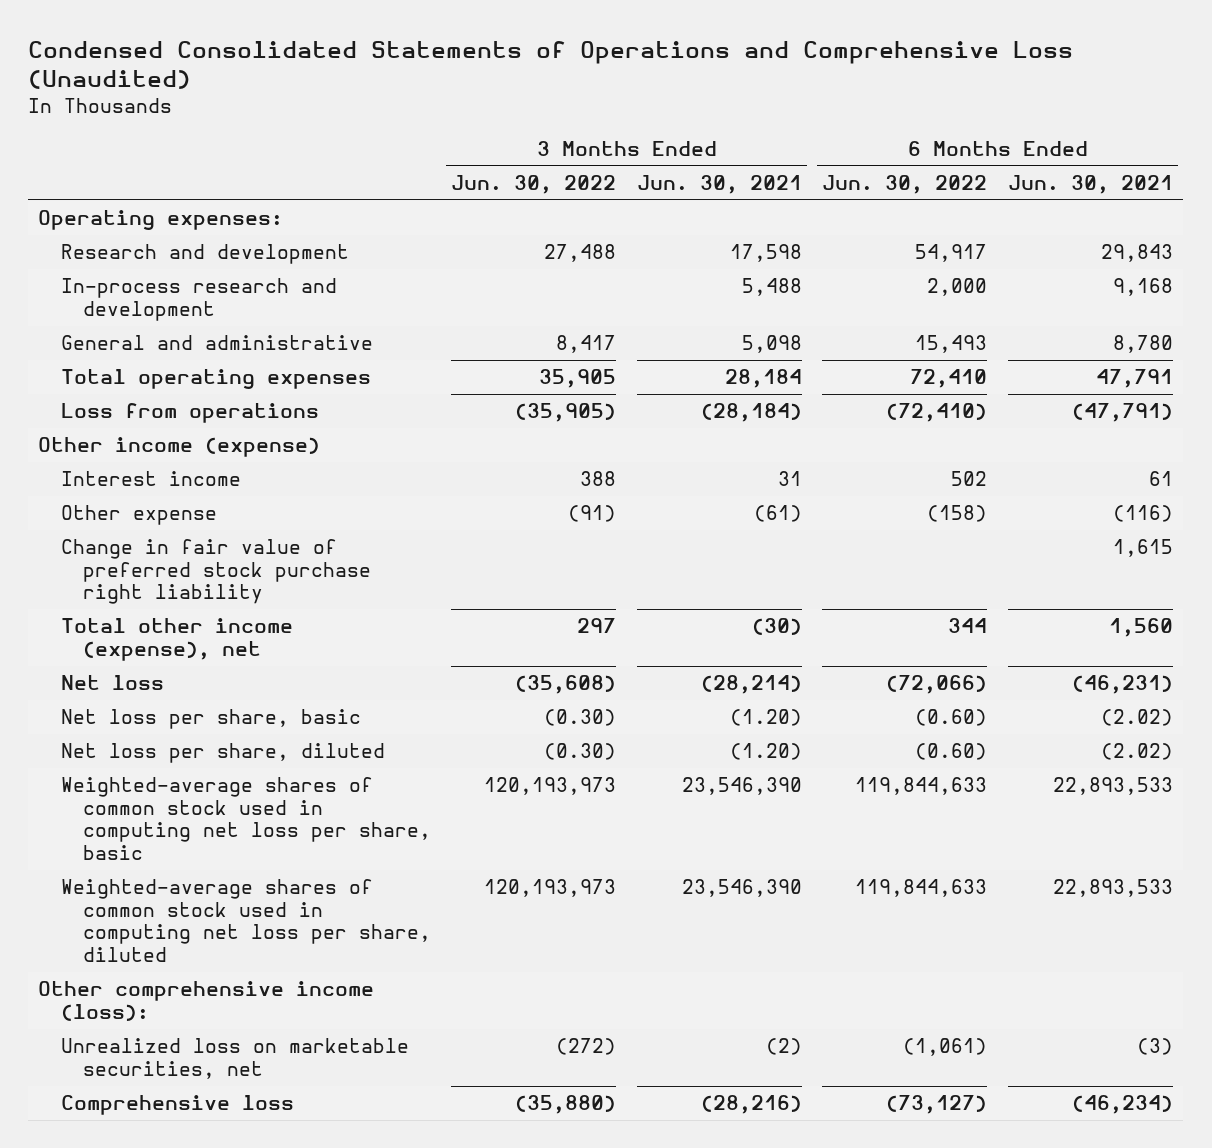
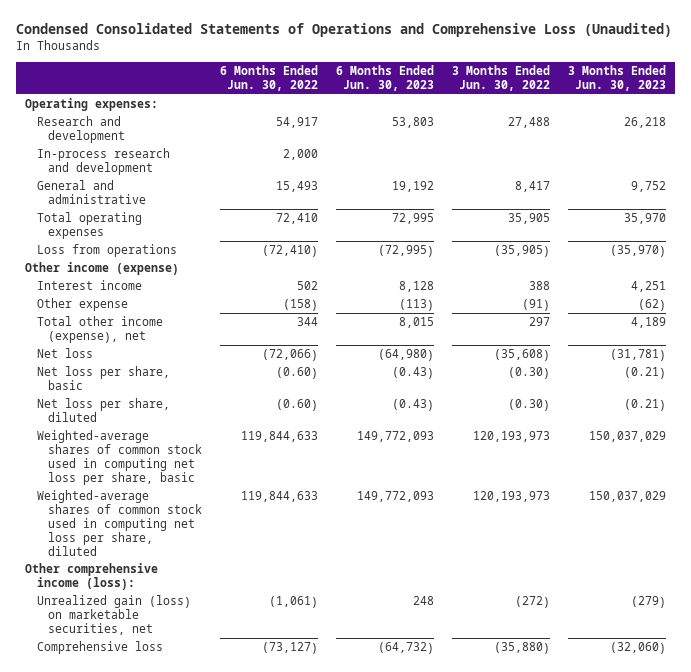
[636,175,802,195] Jun. 30, 2021 -> none
[1008,175,1174,195] Jun. 30, 2021 -> none
none -> [336,64,435,91] 6 Months Ended Jun. 30, 2023
none -> [568,64,667,91] 3 Months Ended Jun. 30, 2023
[60,539,371,605] Change in fair value of preferred stock purchase right liability -> none
[60,1038,409,1079] Unrealized loss on marketable securities, net -> [36,595,191,635] Unrealized gain (loss) on marketable securities, net

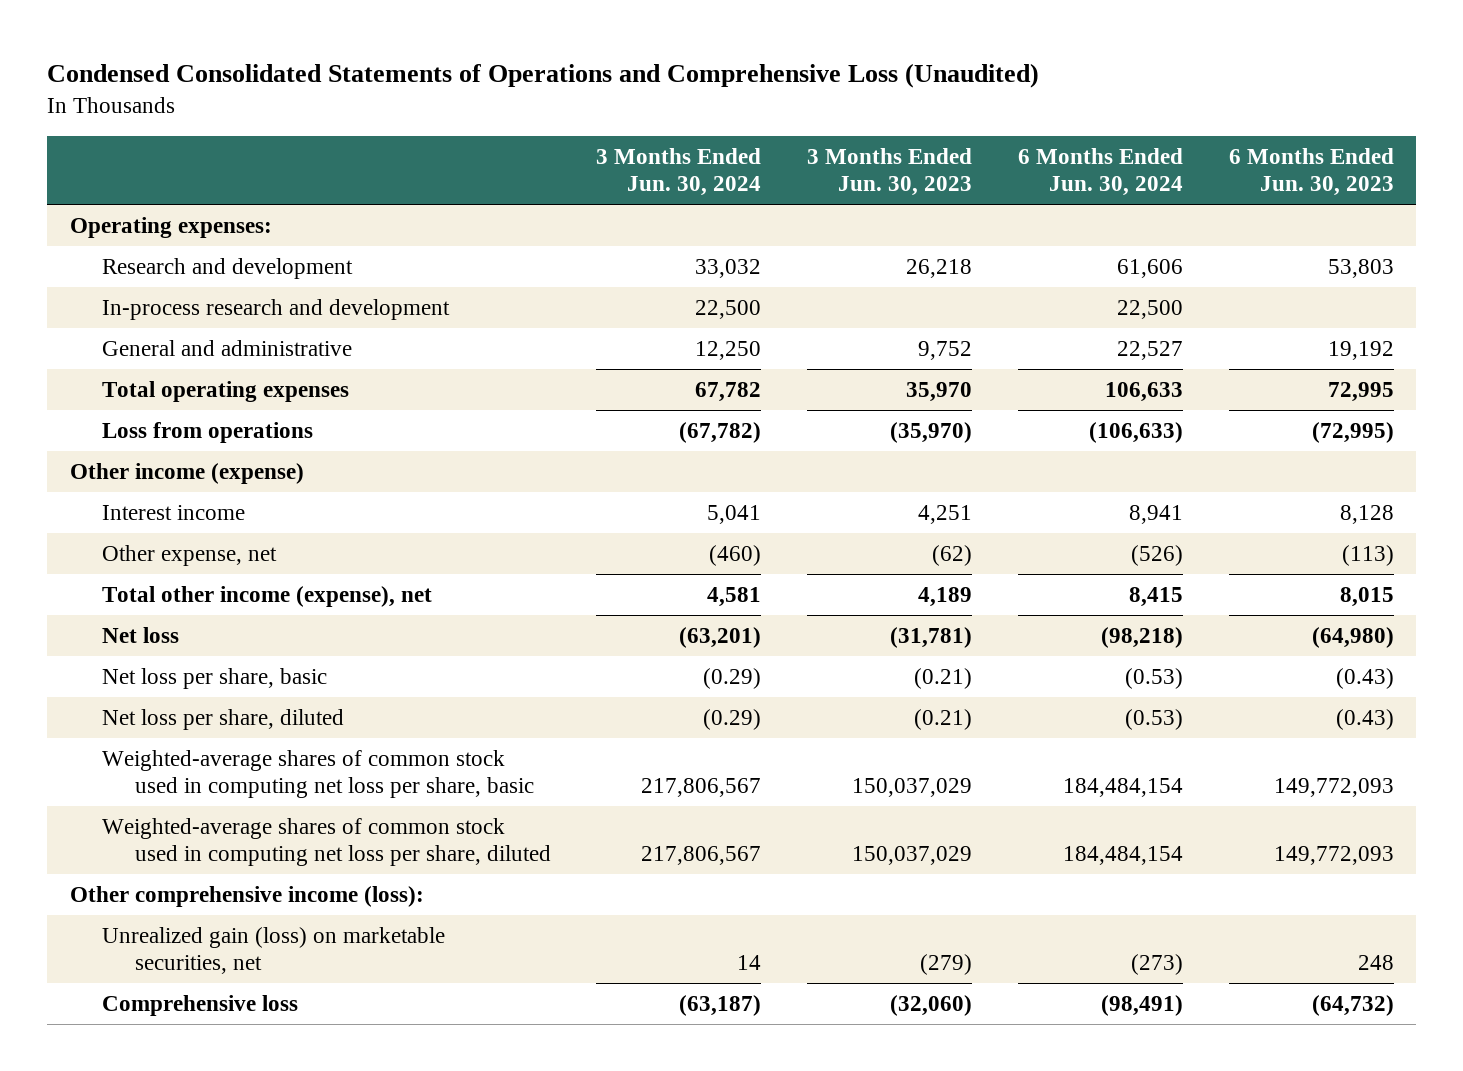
[220,64,319,91] 6 Months Ended Jun. 30, 2022 -> none
[452,64,551,91] 3 Months Ended Jun. 30, 2022 -> none
none -> [596,147,762,197] 3 Months Ended Jun. 30, 2024
none -> [1017,147,1183,197] 6 Months Ended Jun. 30, 2024
[36,298,128,312] Other expense -> [102,544,278,566] Other expense, net

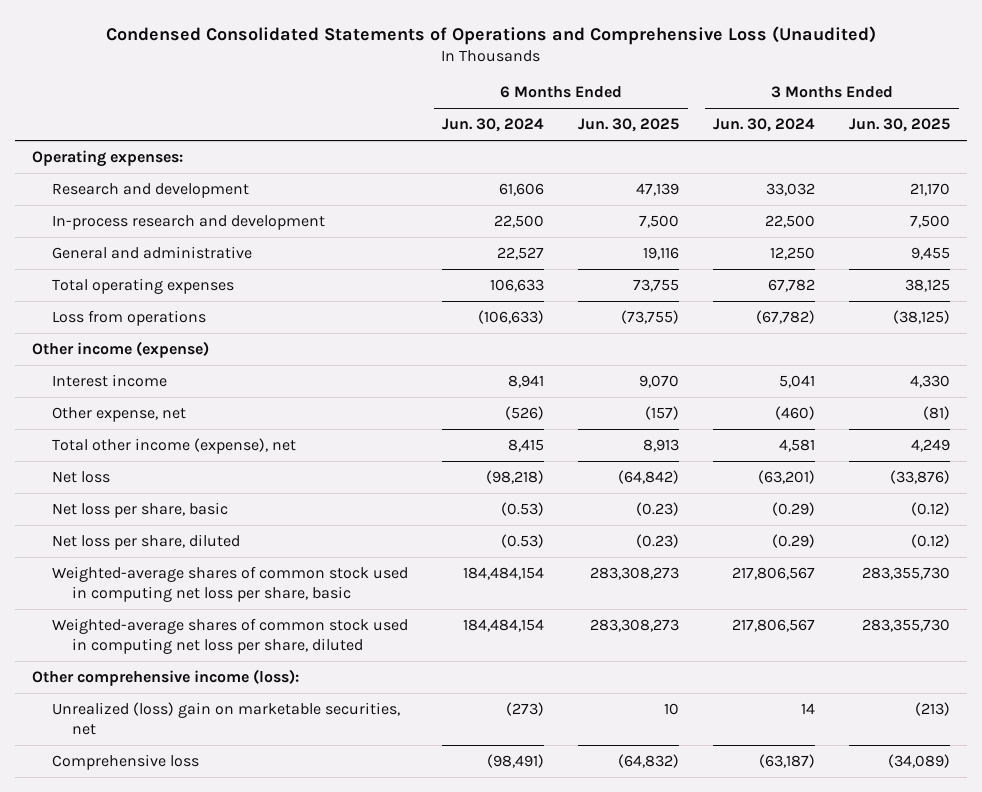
[807,147,973,197] 3 Months Ended Jun. 30, 2023 -> none
[1228,147,1394,197] 6 Months Ended Jun. 30, 2023 -> none
none -> [578,118,680,133] Jun. 30, 2025
none -> [849,118,951,133] Jun. 30, 2025
[102,926,446,975] Unrealized gain (loss) on marketable securities, net -> [52,701,401,735] Unrealized (loss) gain on marketable securities, net

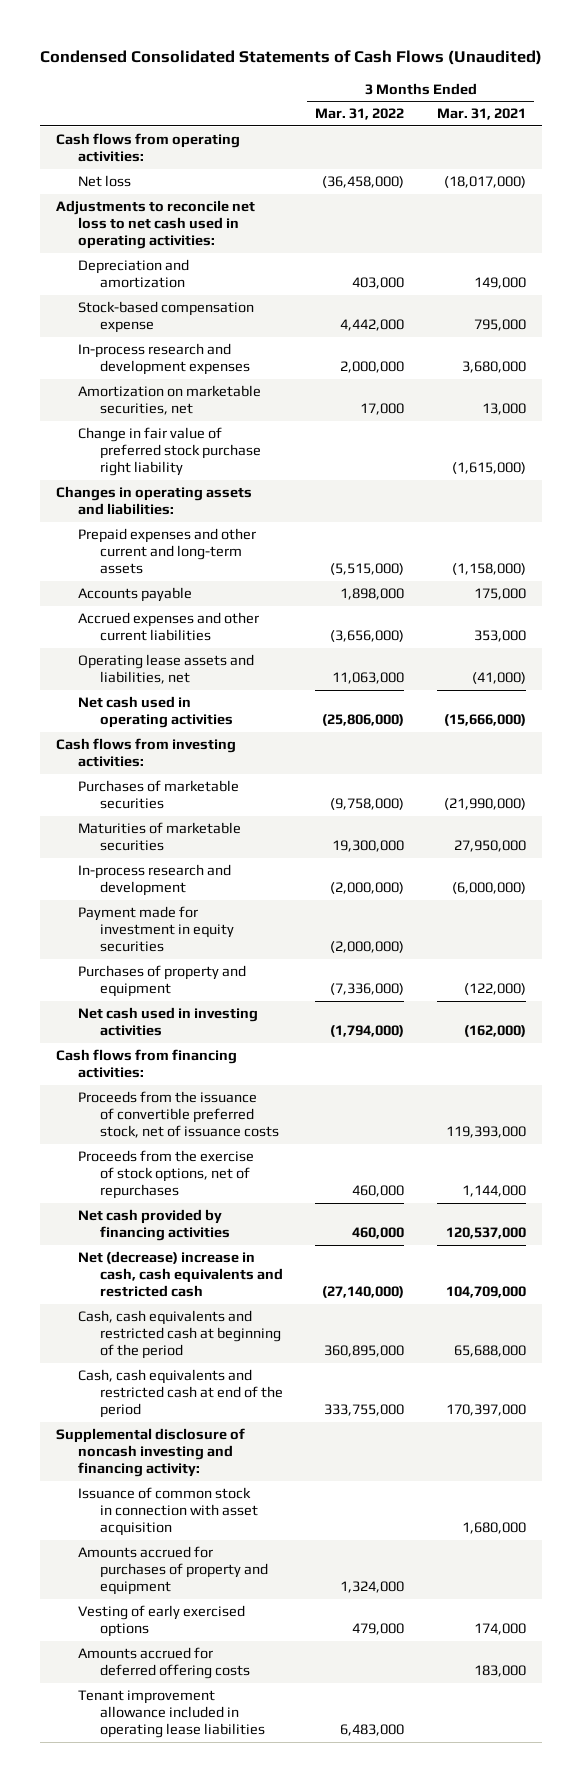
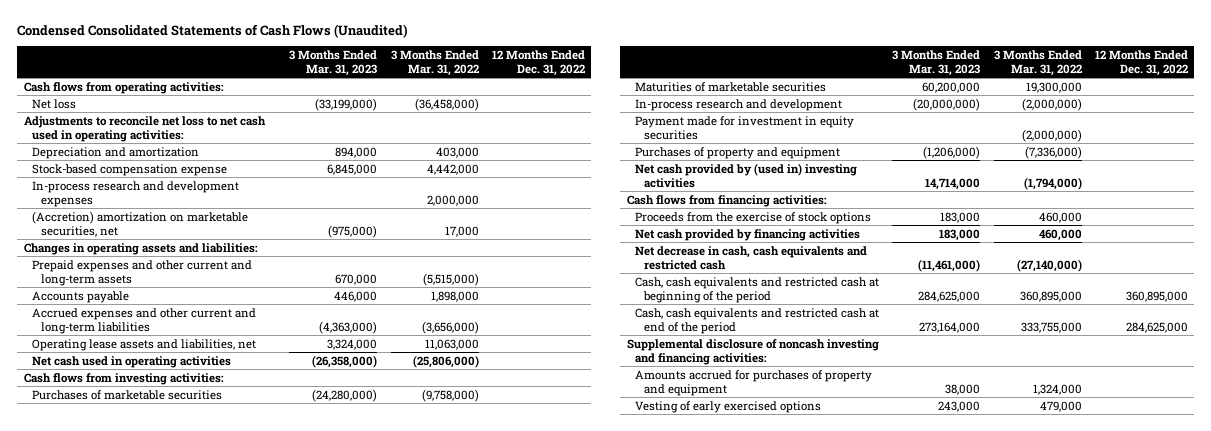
[437,108,527,121] Mar. 31, 2021 -> none
none -> [289,49,378,76] 3 Months Ended Mar. 31, 2023
none -> [491,49,585,76] 12 Months Ended Dec. 31, 2022
[77,427,261,476] Change in fair value of preferred stock purchase right liability -> none
[77,385,261,415] Amortization on marketable securities, net -> [32,210,249,237] (Accretion) amortization on marketable securities, net
[77,612,259,641] Accrued expenses and other current liabilities -> [32,307,257,334] Accrued expenses and other current and long-term liabilities
[77,1007,258,1036] Net cash used in investing activities -> [635,162,858,188] Net cash provided by (used in) investing activities
[77,1091,279,1138] Proceeds from the issuance of convertible preferred stock, net of issuance costs -> none
[77,1150,254,1199] Proceeds from the exercise of stock options, net of repurchases -> [635,211,872,224] Proceeds from the exercise of stock options
[77,1251,283,1297] Net (decrease) increase in cash, cash equivalents and restricted cash -> [635,245,868,270] Net decrease in cash, cash equivalents and restricted cash
[77,1487,258,1536] Issuance of common stock in connection with asset acquisition -> none
[55,1428,245,1477] Supplemental disclosure of noncash investing and financing activity: -> [626,338,879,365] Supplemental disclosure of noncash investing and financing activities:
[77,1647,250,1679] Amounts accrued for deferred offering costs -> none
[77,1690,265,1738] Tenant improvement allowance included in operating lease liabilities -> none

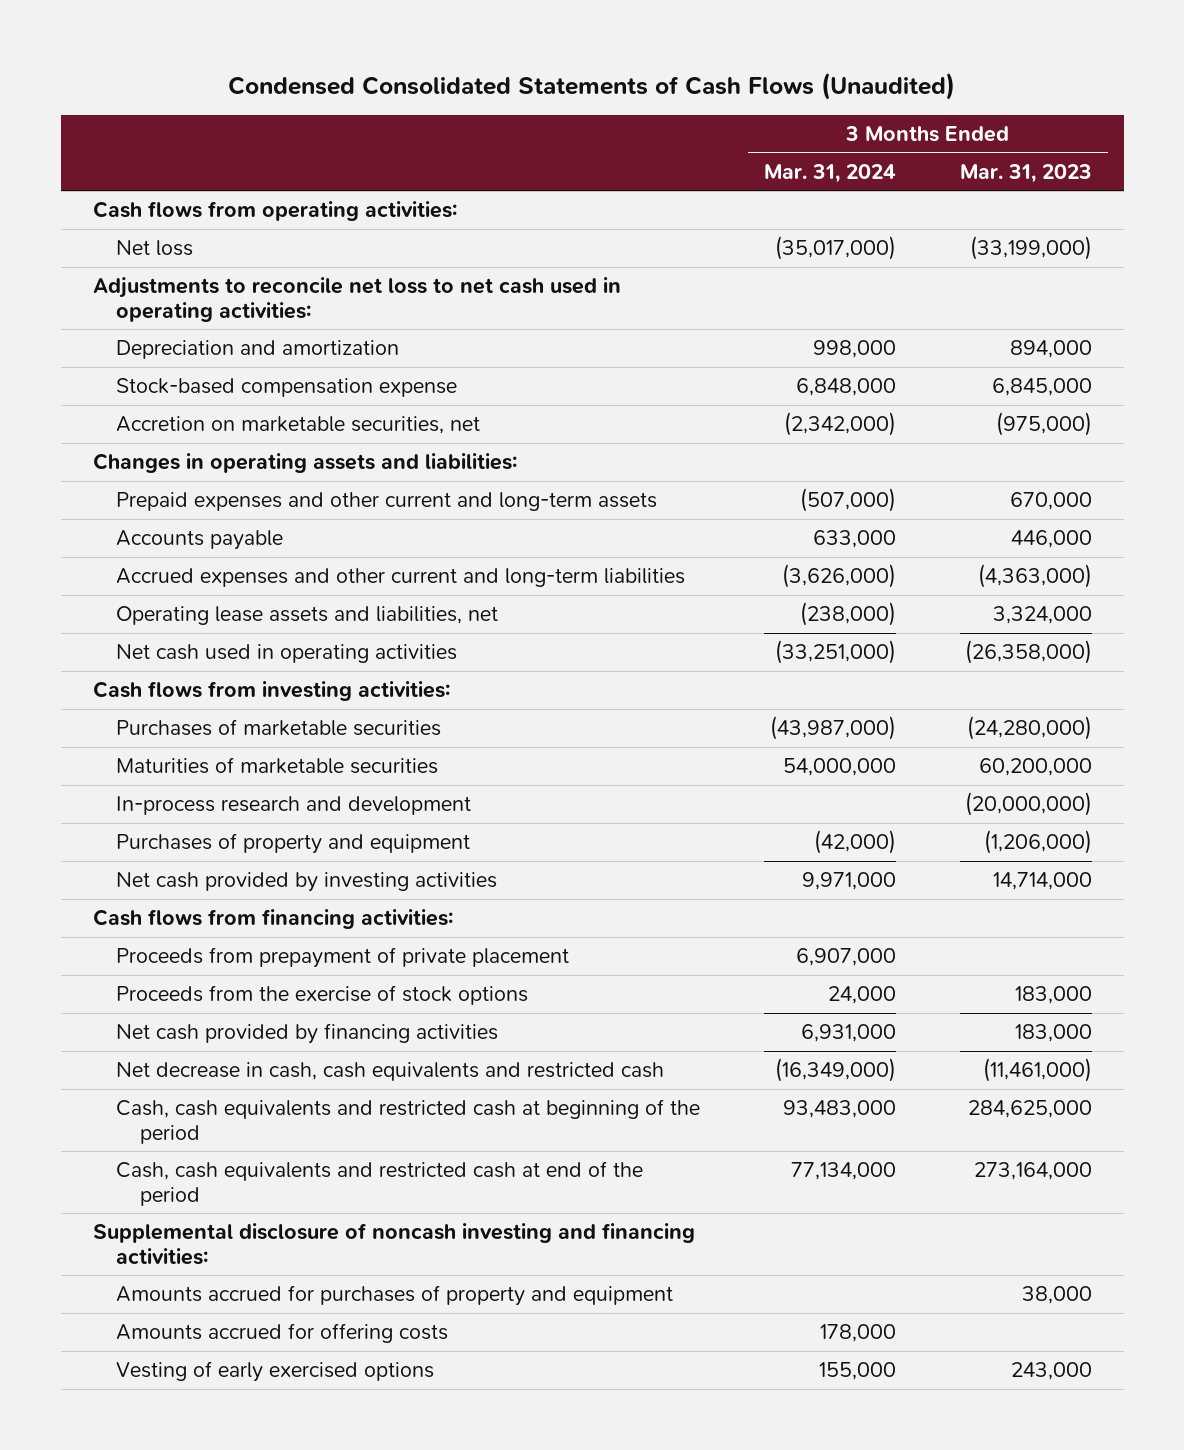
[390,49,479,76] 3 Months Ended Mar. 31, 2022 -> none
[491,49,585,76] 12 Months Ended Dec. 31, 2022 -> none
none -> [763,163,896,183] Mar. 31, 2024
[32,180,240,207] In-process research and development expenses -> none
[32,210,249,237] (Accretion) amortization on marketable securities, net -> [116,416,481,435] Accretion on marketable securities, net
[635,115,855,140] Payment made for investment in equity securities -> none
[635,162,858,188] Net cash provided by (used in) investing activities -> [116,872,498,893] Net cash provided by investing activities
none -> [116,947,570,969] Proceeds from prepayment of private placement
none -> [116,1323,449,1344] Amounts accrued for offering costs

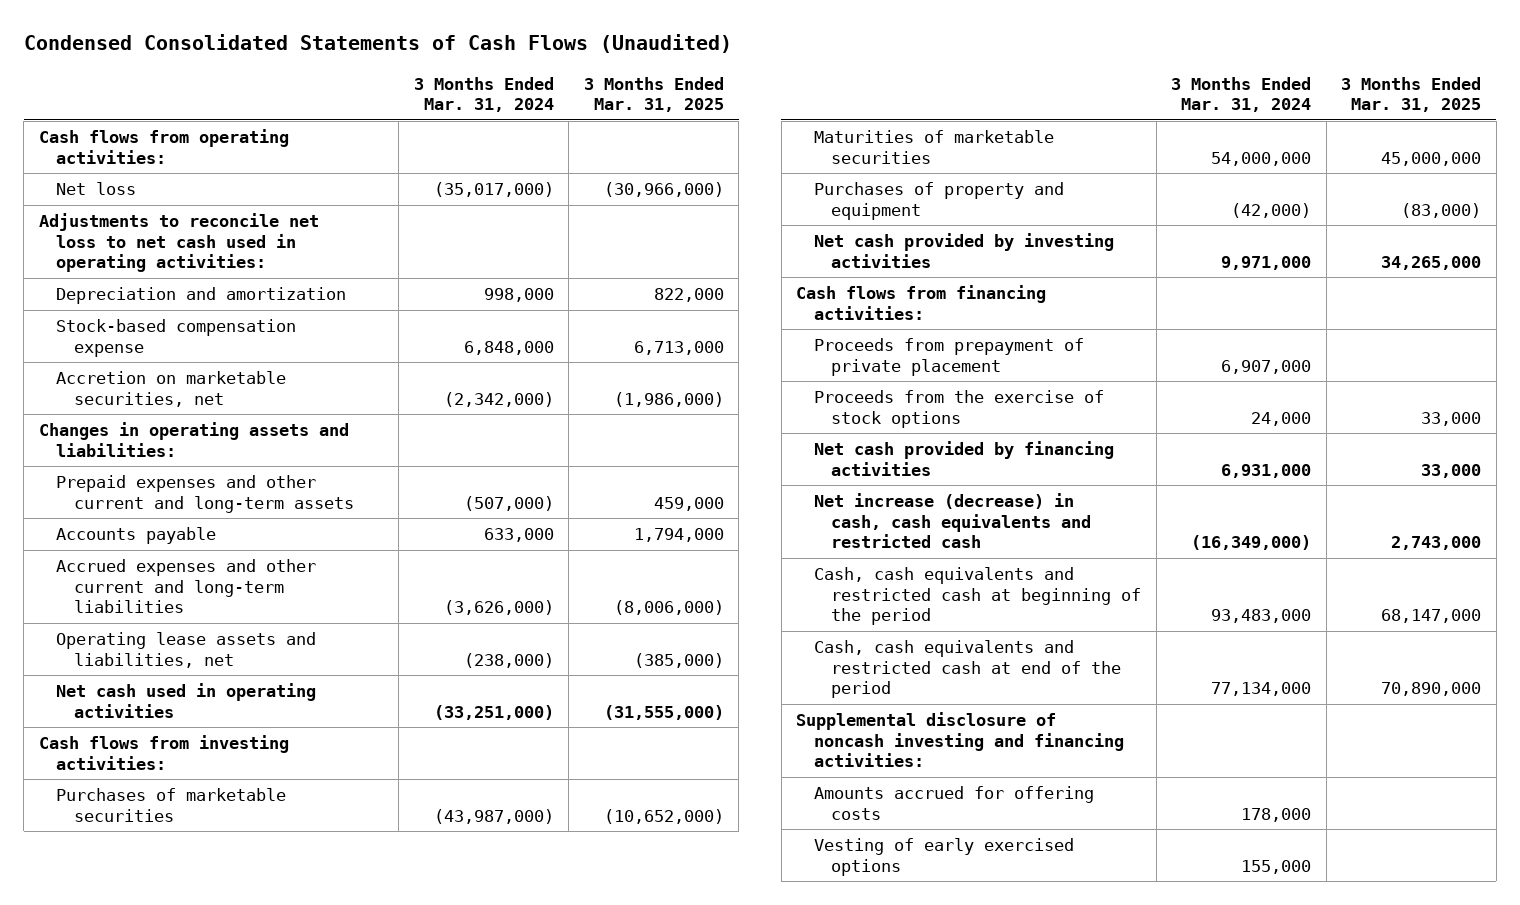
[959,163,1092,183] Mar. 31, 2023 -> none
none -> [583,76,724,113] 3 Months Ended Mar. 31, 2025
[116,796,472,816] In-process research and development -> none
[116,1062,665,1082] Net decrease in cash, cash equivalents and restricted cash -> [813,493,1092,548] Net increase (decrease) in cash, cash equivalents and restricted cash
[116,1285,674,1307] Amounts accrued for purchases of property and equipment -> none

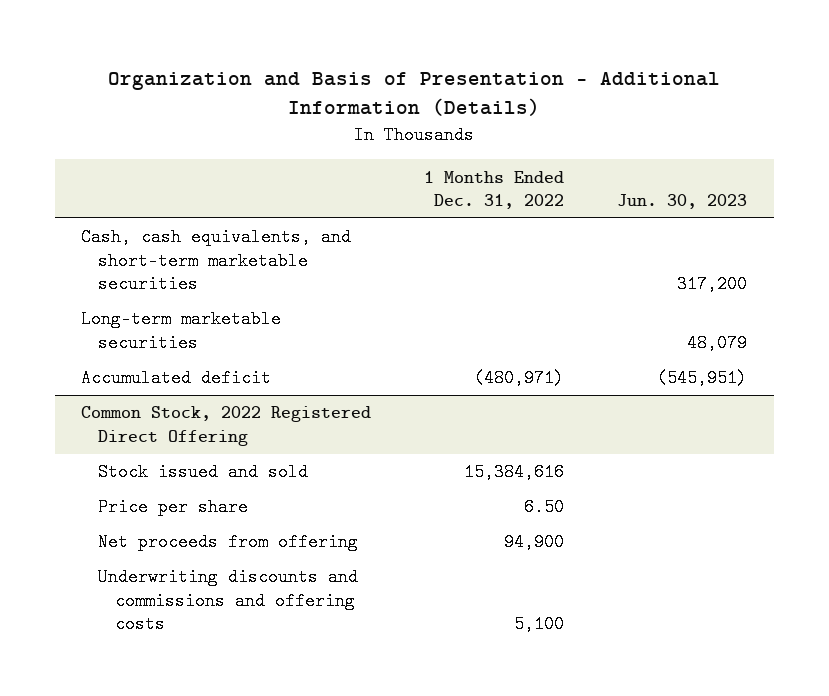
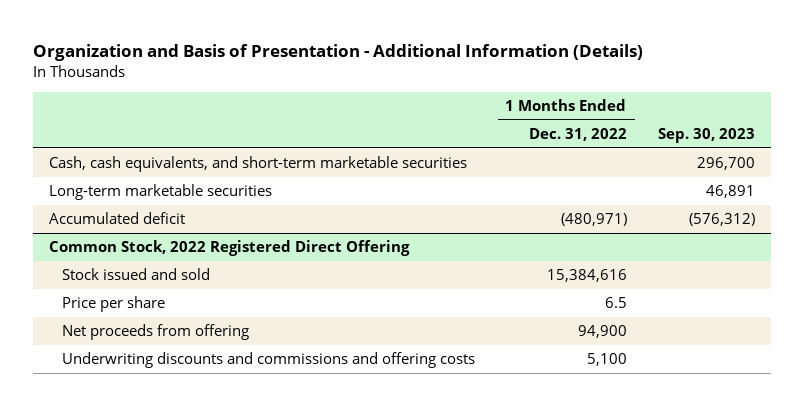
[617,194,748,210] Jun. 30, 2023 -> none
none -> [657,128,755,144] Sep. 30, 2023
[524,498,565,517] 6.50 -> [604,297,627,309] 6.5

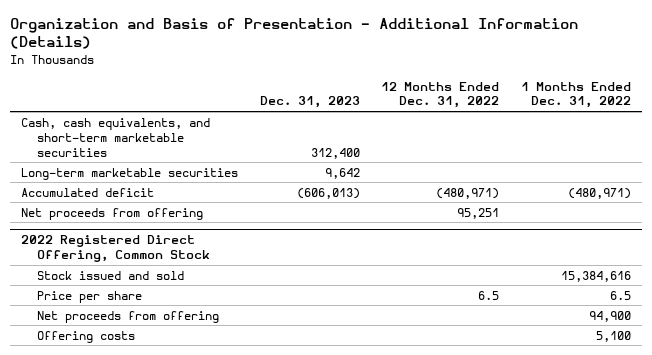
[657,128,755,144] Sep. 30, 2023 -> none
none -> [259,96,360,109] Dec. 31, 2023
none -> [381,81,500,109] 12 Months Ended Dec. 31, 2022
none -> [20,207,203,220] Net proceeds from offering
[49,240,411,257] Common Stock, 2022 Registered Direct Offering -> [20,235,210,263] 2022 Registered Direct Offering, Common Stock
[61,352,475,369] Underwriting discounts and commissions and offering costs -> [36,330,135,343] Offering costs

